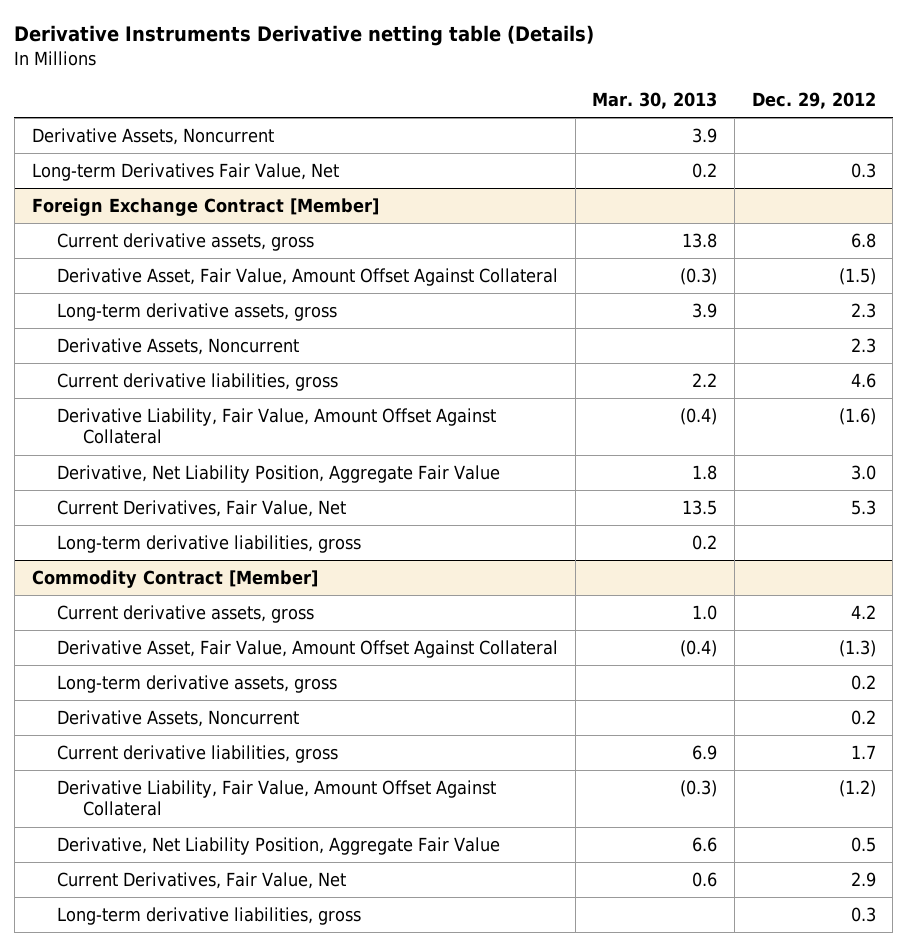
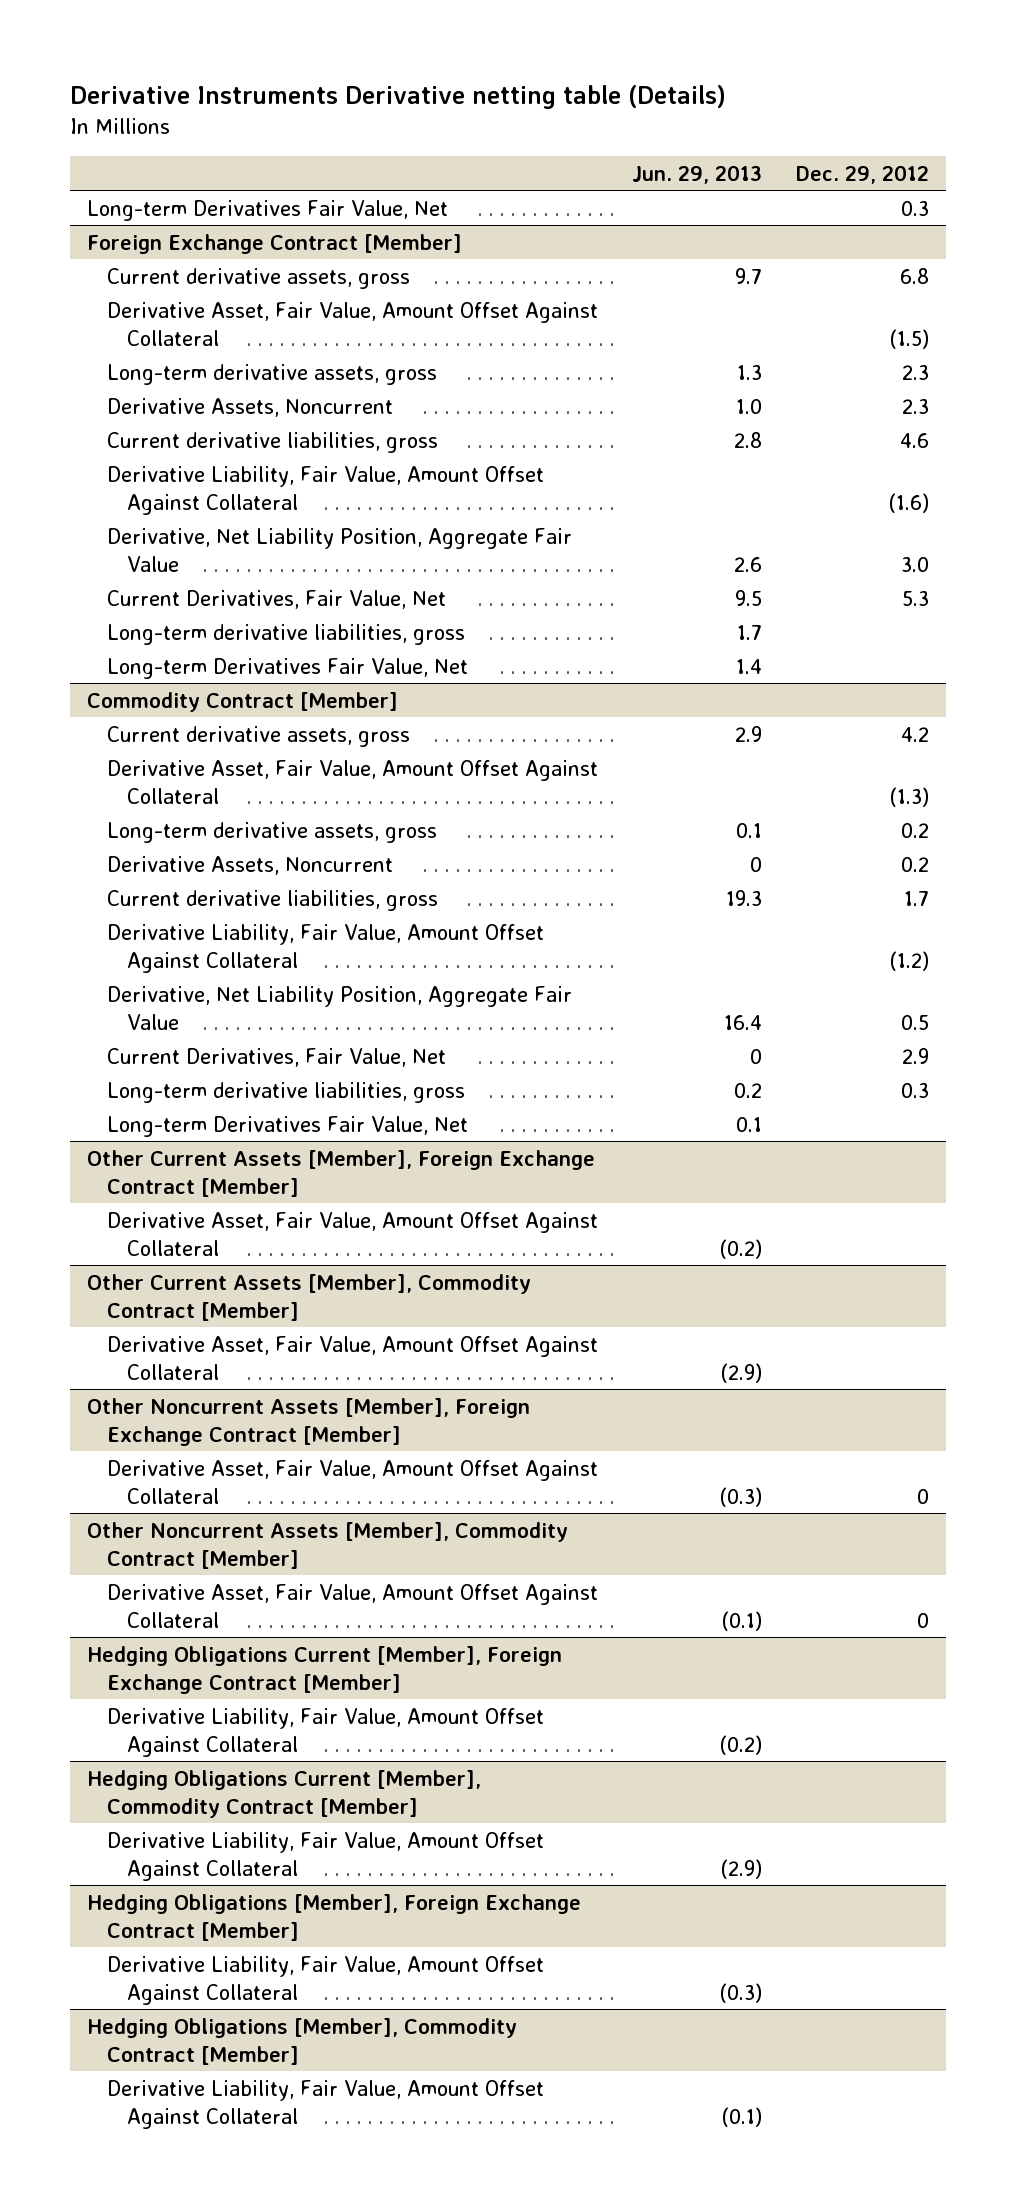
[592,92,718,110] Mar. 30, 2013 -> none
none -> [631,164,762,184] Jun. 29, 2013
[31,127,274,145] Derivative Assets, Noncurrent -> none
none -> [107,657,469,679] Long-term Derivatives Fair Value, Net
none -> [107,1115,469,1137] Long-term Derivatives Fair Value, Net
none -> [87,1149,596,1197] Other Current Assets [Member], Foreign Exchange Contract [Member]
none -> [107,1211,599,1256] Derivative Asset, Fair Value, Amount Offset Against Collateral
none -> [87,1273,532,1321] Other Current Assets [Member], Commodity Contract [Member]
none -> [107,1335,599,1380] Derivative Asset, Fair Value, Amount Offset Against Collateral
none -> [87,1397,531,1446] Other Noncurrent Assets [Member], Foreign Exchange Contract [Member]
none -> [107,1459,599,1504] Derivative Asset, Fair Value, Amount Offset Against Collateral
none -> [87,1521,569,1569] Other Noncurrent Assets [Member], Commodity Contract [Member]
none -> [107,1583,599,1628] Derivative Asset, Fair Value, Amount Offset Against Collateral
none -> [87,1645,563,1694] Hedging Obligations Current [Member], Foreign Exchange Contract [Member]
none -> [107,1707,545,1757] Derivative Liability, Fair Value, Amount Offset Against Collateral
none -> [87,1769,482,1818] Hedging Obligations Current [Member], Commodity Contract [Member]
none -> [107,1831,545,1881] Derivative Liability, Fair Value, Amount Offset Against Collateral
none -> [87,1893,582,1941] Hedging Obligations [Member], Foreign Exchange Contract [Member]
none -> [107,1955,545,2005] Derivative Liability, Fair Value, Amount Offset Against Collateral
none -> [87,2017,518,2065] Hedging Obligations [Member], Commodity Contract [Member]
none -> [107,2079,545,2129] Derivative Liability, Fair Value, Amount Offset Against Collateral

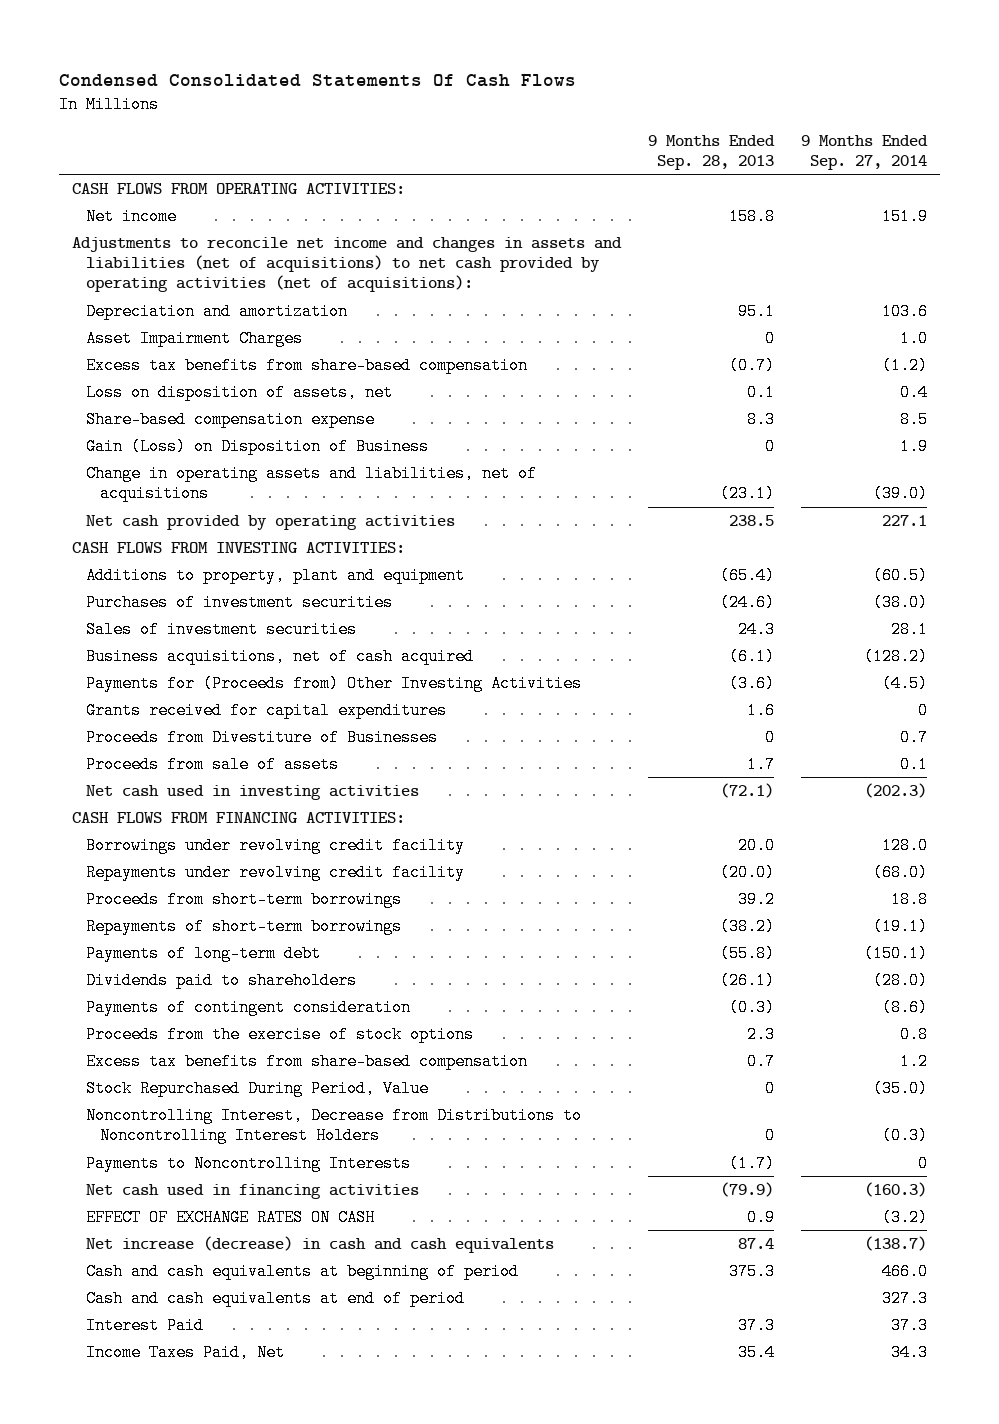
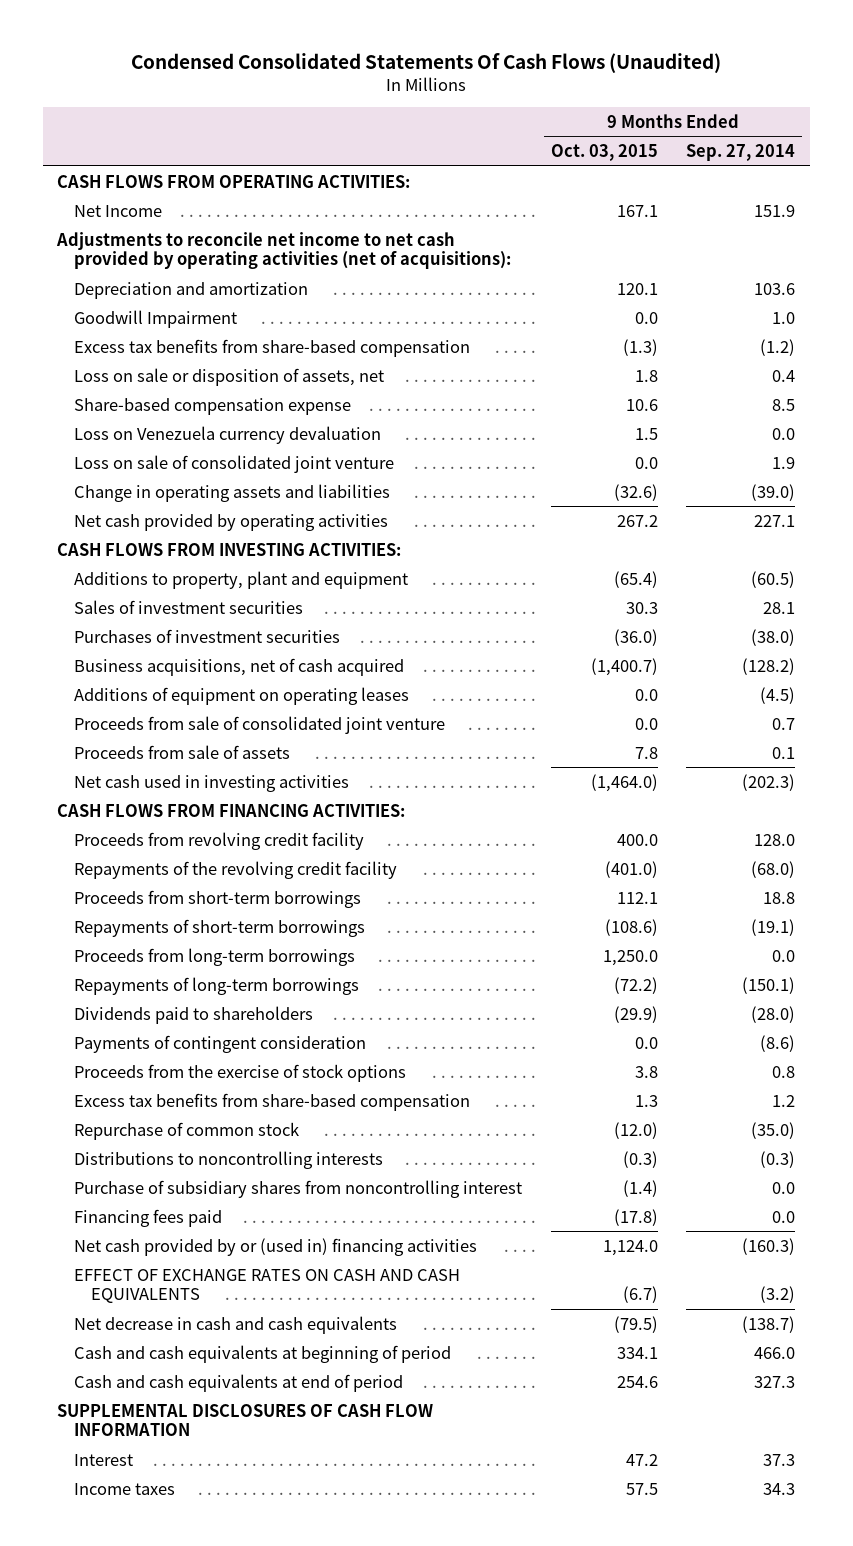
[58,73,576,87] Condensed Consolidated Statements Of Cash Flows -> [131,52,722,73] Condensed Consolidated Statements Of Cash Flows (Unaudited)
[647,134,775,170] 9 Months Ended Sep. 28, 2013 -> none
none -> [550,144,658,162] Oct. 03, 2015
[86,208,178,226] Net income -> [74,204,163,217] Net Income
[72,237,623,293] Adjustments to reconcile net income and changes in assets and liabilities (net of acquisitions) to net cash provided by operating activities (net of acquisitions): -> [56,231,512,269] Adjustments to reconcile net income to net cash provided by operating activities (net of acquisitions):
[86,330,304,348] Asset Impairment Charges -> [74,309,238,328] Goodwill Impairment
[86,384,394,402] Loss on disposition of assets, net -> [74,367,385,386] Loss on sale or disposition of assets, net
none -> [74,425,382,444] Loss on Venezuela currency devaluation
[86,438,430,456] Gain (Loss) on Disposition of Business -> [74,454,395,473] Loss on sale of consolidated joint venture
[86,465,538,503] Change in operating assets and liabilities, net of acquisitions -> [74,483,391,502] Change in operating assets and liabilities
[86,594,394,612] Purchases of investment securities -> [74,628,341,643] Purchases of investment securities
[86,702,448,720] Grants received for capital expenditures -> none
[86,675,583,693] Payments for (Proceeds from) Other Investing Activities -> [74,686,410,705] Additions of equipment on operating leases
[86,729,439,747] Proceeds from Divestiture of Businesses -> [74,715,446,734] Proceeds from sale of consolidated joint venture
[86,837,466,855] Borrowings under revolving credit facility -> [74,831,365,850] Proceeds from revolving credit facility
[86,864,466,882] Repayments under revolving credit facility -> [74,860,398,879] Repayments of the revolving credit facility
none -> [74,947,356,966] Proceeds from long-term borrowings
[86,945,322,963] Payments of long-term debt -> [74,976,360,995] Repayments of long-term borrowings
[86,1080,430,1098] Stock Repurchased During Period, Value -> [74,1121,300,1140] Repurchase of common stock
[86,1107,583,1145] Noncontrolling Interest, Decrease from Distributions to Noncontrolling Interest Holders -> [74,1150,384,1169] Distributions to noncontrolling interests
[86,1155,412,1173] Payments to Noncontrolling Interests -> [74,1179,523,1198] Purchase of subsidiary shares from noncontrolling interest
[917,1155,928,1173] 0 -> [772,1181,796,1194] 0.0
none -> [74,1208,223,1227] Financing fees paid
[86,1184,420,1200] Net cash used in financing activities -> [74,1237,478,1256] Net cash provided by or (used in) financing activities
[86,1209,376,1227] EFFECT OF EXCHANGE RATES ON CASH -> [74,1268,461,1303] EFFECT OF EXCHANGE RATES ON CASH AND CASH EQUIVALENTS
[86,1236,555,1254] Net increase (decrease) in cash and cash equivalents -> [74,1315,398,1334] Net decrease in cash and cash equivalents
none -> [57,1403,434,1436] SUPPLEMENTAL DISCLOSURES OF CASH FLOW INFORMATION
[86,1317,205,1335] Interest Paid -> [74,1453,134,1466] Interest
[86,1344,286,1362] Income Taxes Paid, Net -> [74,1482,176,1495] Income taxes

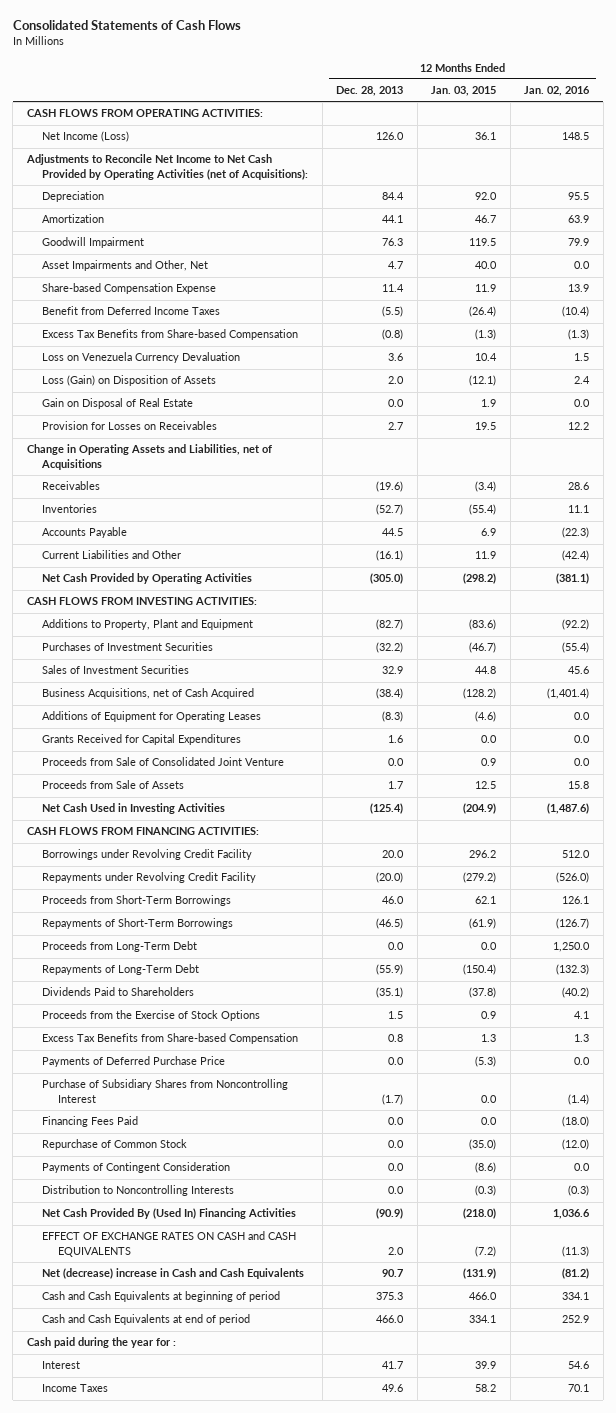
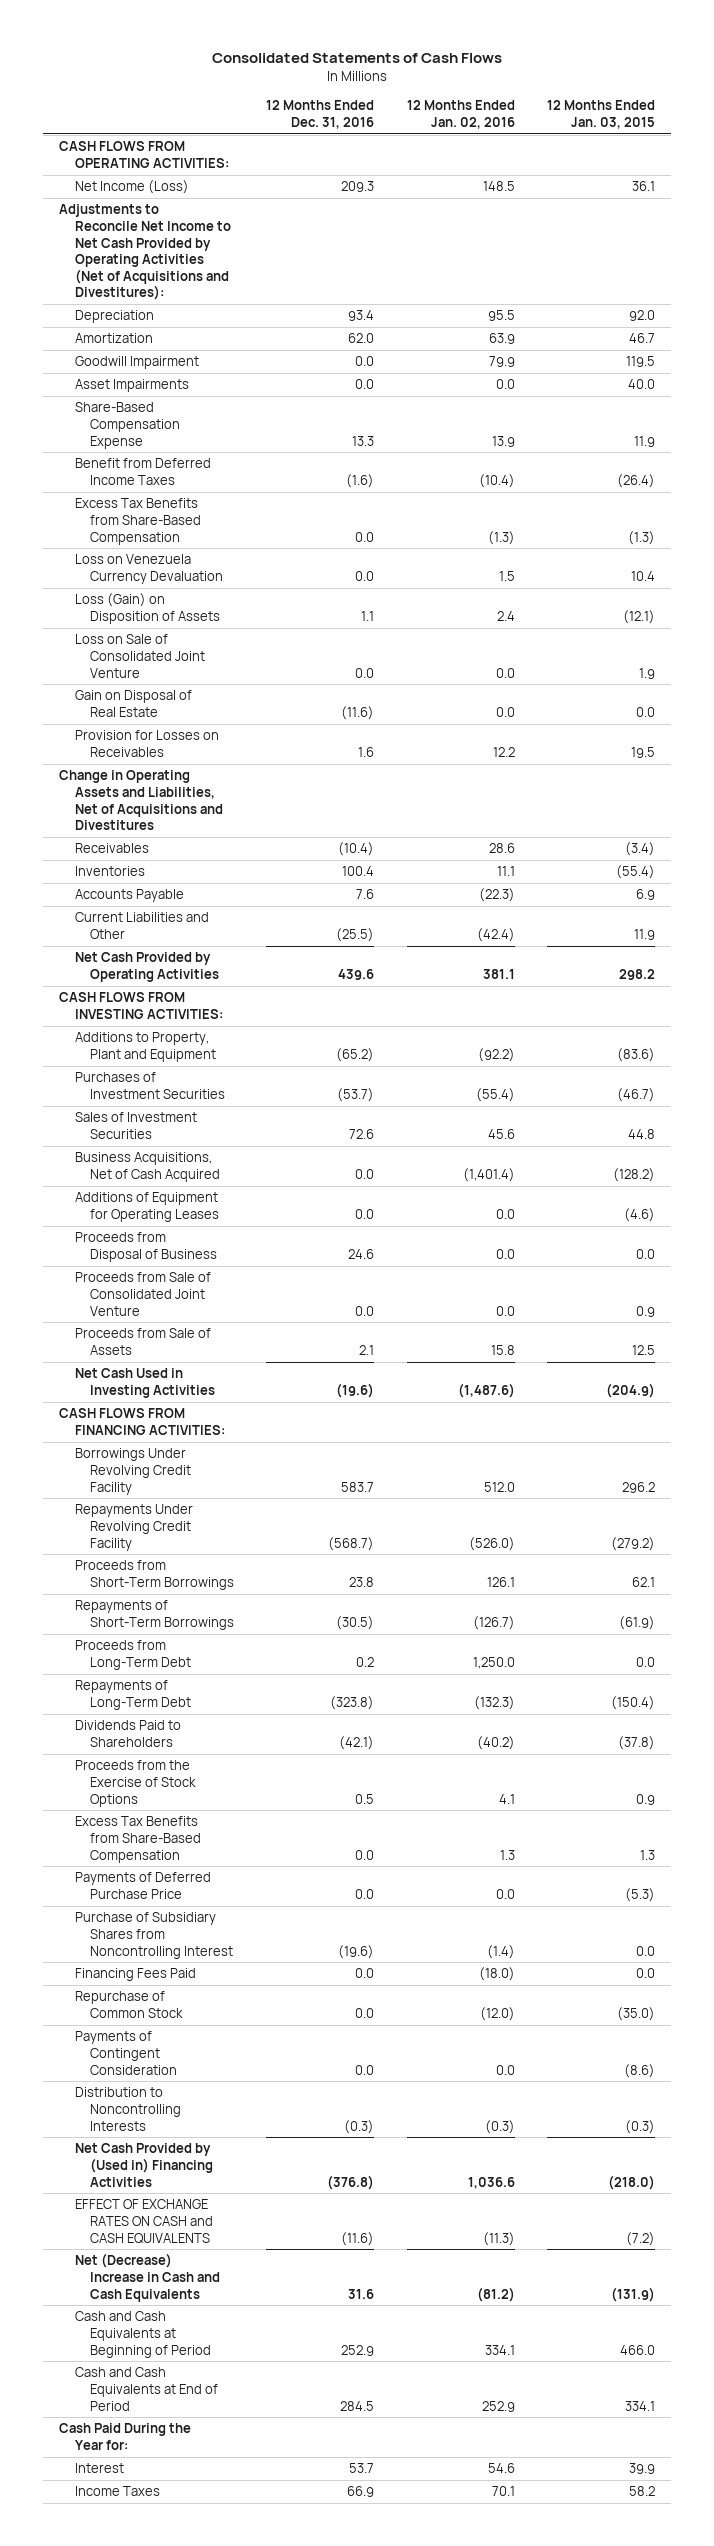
[336,86,404,97] Dec. 28, 2013 -> none
none -> [266,100,375,129] 12 Months Ended Dec. 31, 2016
[25,154,309,180] Adjustments to Reconcile Net Income to Net Cash Provided by Operating Activities (net of Acquisitions): -> [58,204,231,301] Adjustments to Reconcile Net Income to Net Cash Provided by Operating Activities (Net of Acquisitions and Divestitures):
[42,260,209,272] Asset Impairments and Other, Net -> [74,379,189,393] Asset Impairments
[42,283,217,295] Share-based Compensation Expense -> [74,402,181,449] Share-Based Compensation Expense
[42,329,299,341] Excess Tax Benefits from Share-based Compensation -> [74,498,202,545] Excess Tax Benefits from Share-Based Compensation
none -> [74,634,206,678] Loss on Sale of Consolidated Joint Venture
[481,399,497,408] 1.9 -> [636,706,656,717] 0.0
[26,444,272,470] Change in Operating Assets and Liabilities, net of Acquisitions -> [58,770,223,831] Change in Operating Assets and Liabilities, Net of Acquisitions and Divestitures
[463,573,497,585] (298.2) -> [619,968,656,980] 298.2
[556,573,590,585] (381.1) -> [482,968,515,979] 381.1
[42,688,255,700] Business Acquisitions, net of Cash Acquired -> [74,1152,221,1182] Business Acquisitions, Net of Cash Acquired
[42,734,242,746] Grants Received for Capital Expenditures -> none
none -> [74,1232,218,1262] Proceeds from Disposal of Business
[42,849,253,861] Borrowings under Revolving Credit Facility -> [74,1448,192,1495] Borrowings Under Revolving Credit Facility
[42,872,257,884] Repayments under Revolving Credit Facility -> [74,1504,193,1551] Repayments Under Revolving Credit Facility
[42,1033,299,1045] Excess Tax Benefits from Share-based Compensation -> [74,1816,202,1863] Excess Tax Benefits from Share-Based Compensation
[42,1208,297,1220] Net Cash Provided By (Used In) Financing Activities -> [74,2143,214,2187] Net Cash Provided by (Used in) Financing Activities
[42,1268,305,1280] Net (decrease) increase in Cash and Cash Equivalents -> [74,2253,221,2302] Net (Decrease) Increase in Cash and Cash Equivalents
[42,1291,281,1303] Cash and Cash Equivalents at beginning of period -> [74,2311,212,2358] Cash and Cash Equivalents at Beginning of Period
[42,1314,251,1326] Cash and Cash Equivalents at end of period -> [74,2367,219,2411] Cash and Cash Equivalents at End of Period
[26,1337,176,1349] Cash paid during the year for : -> [58,2423,191,2450] Cash Paid During the Year for:

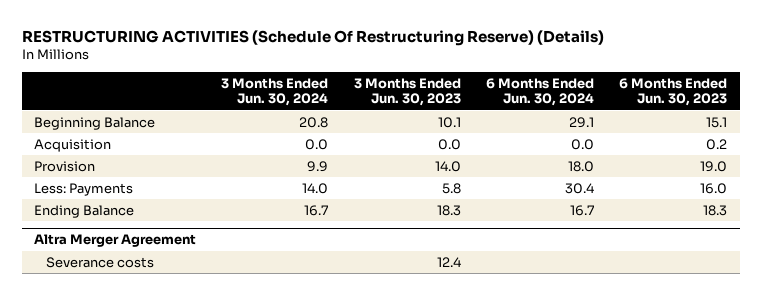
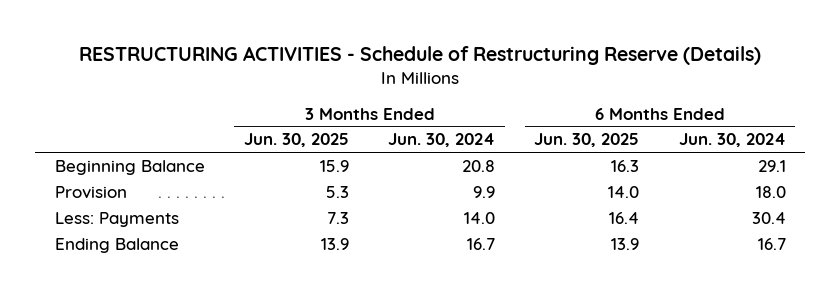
[21,29,604,46] RESTRUCTURING ACTIVITIES (Schedule Of Restructuring Reserve) (Details) -> [79,46,762,66] RESTRUCTURING ACTIVITIES - Schedule of Restructuring Reserve (Details)
[353,78,461,107] 3 Months Ended Jun. 30, 2023 -> none
[619,78,728,107] 6 Months Ended Jun. 30, 2023 -> none
none -> [244,133,350,148] Jun. 30, 2025
none -> [534,133,640,148] Jun. 30, 2025
[34,138,112,152] Acquisition -> none
[34,234,197,248] Altra Merger Agreement -> none
[45,256,154,268] Severance costs -> none

